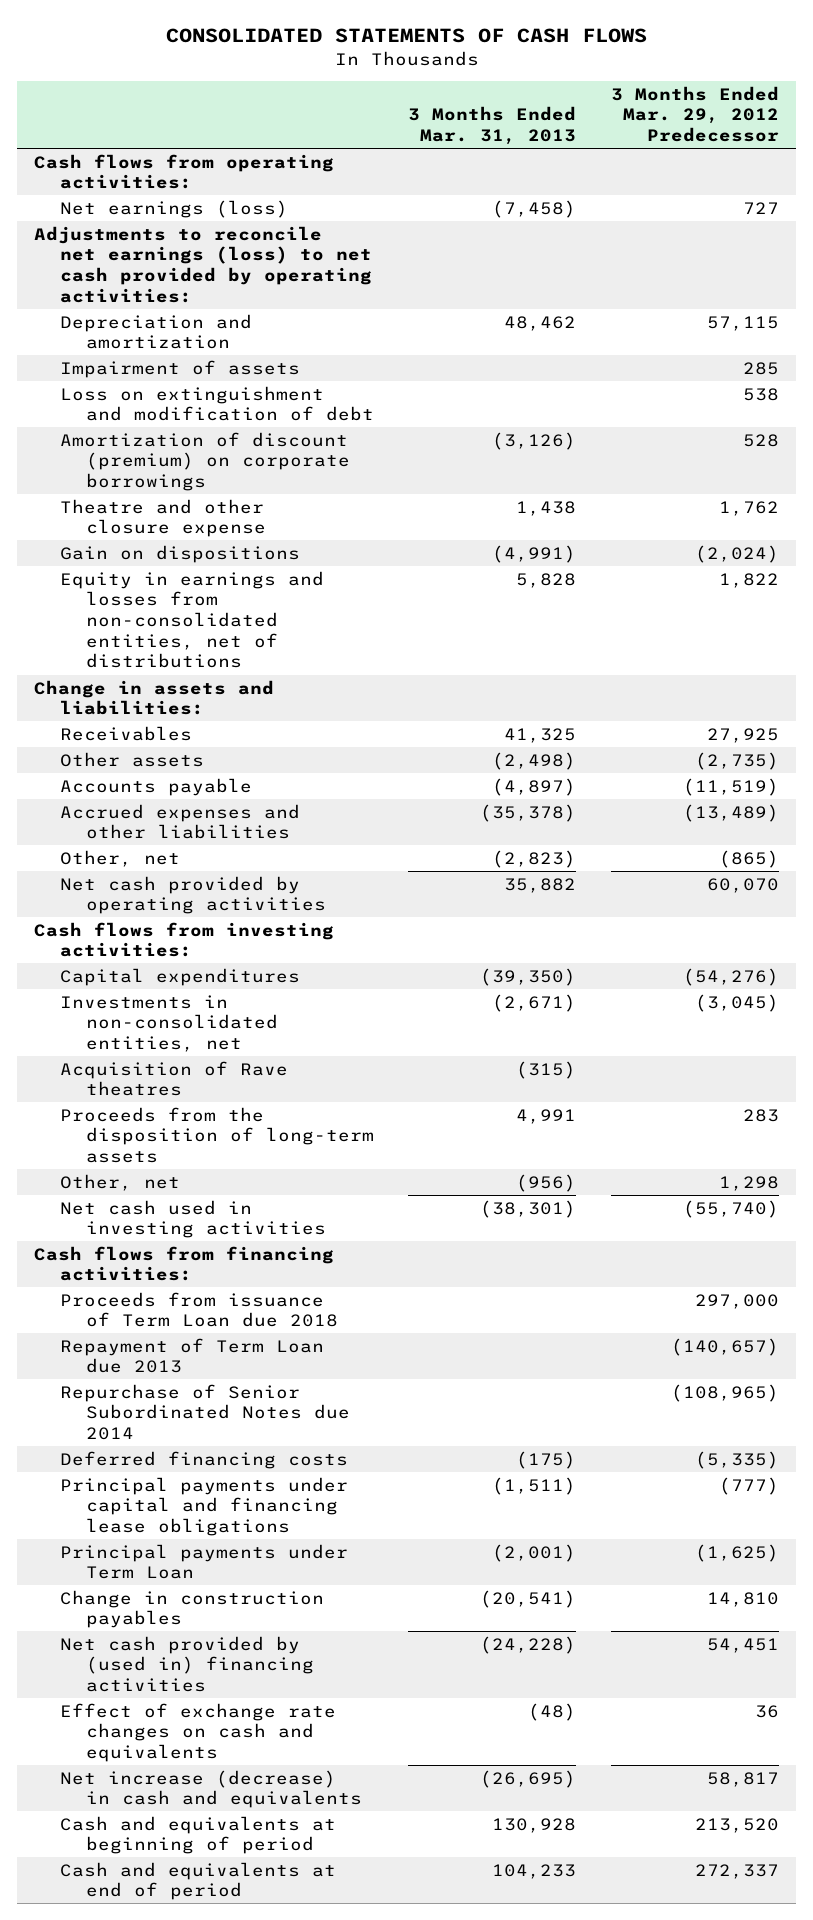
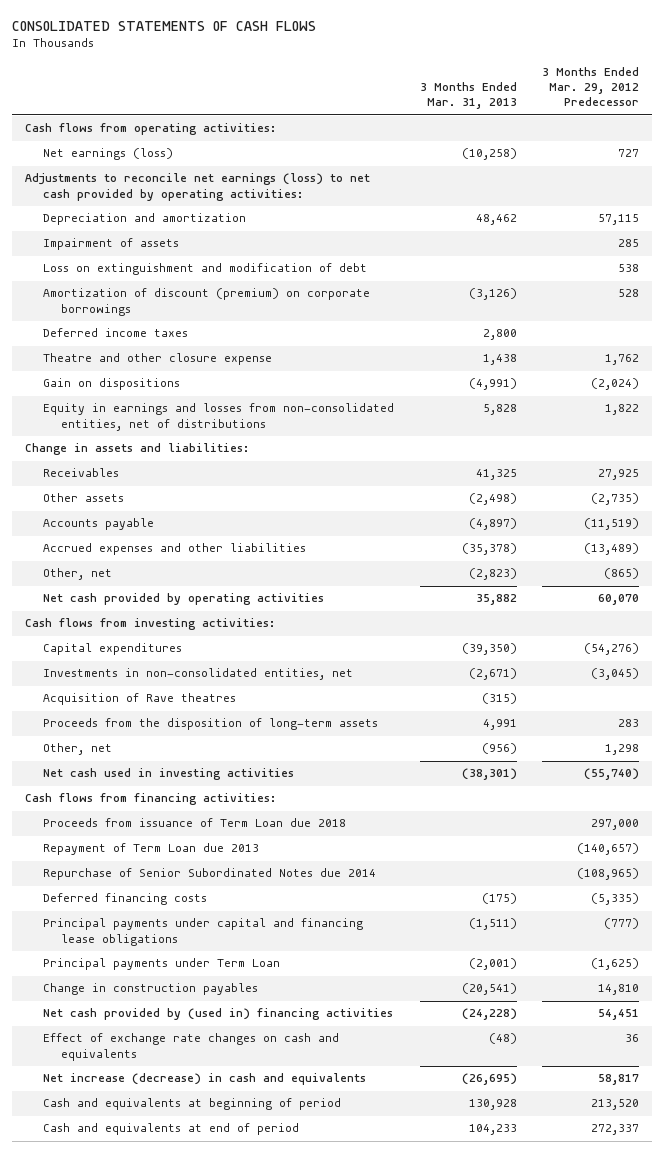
[492,199,577,218] (7,458) -> [461,148,517,161] (10,258)
none -> [43,328,189,338] Deferred income taxes

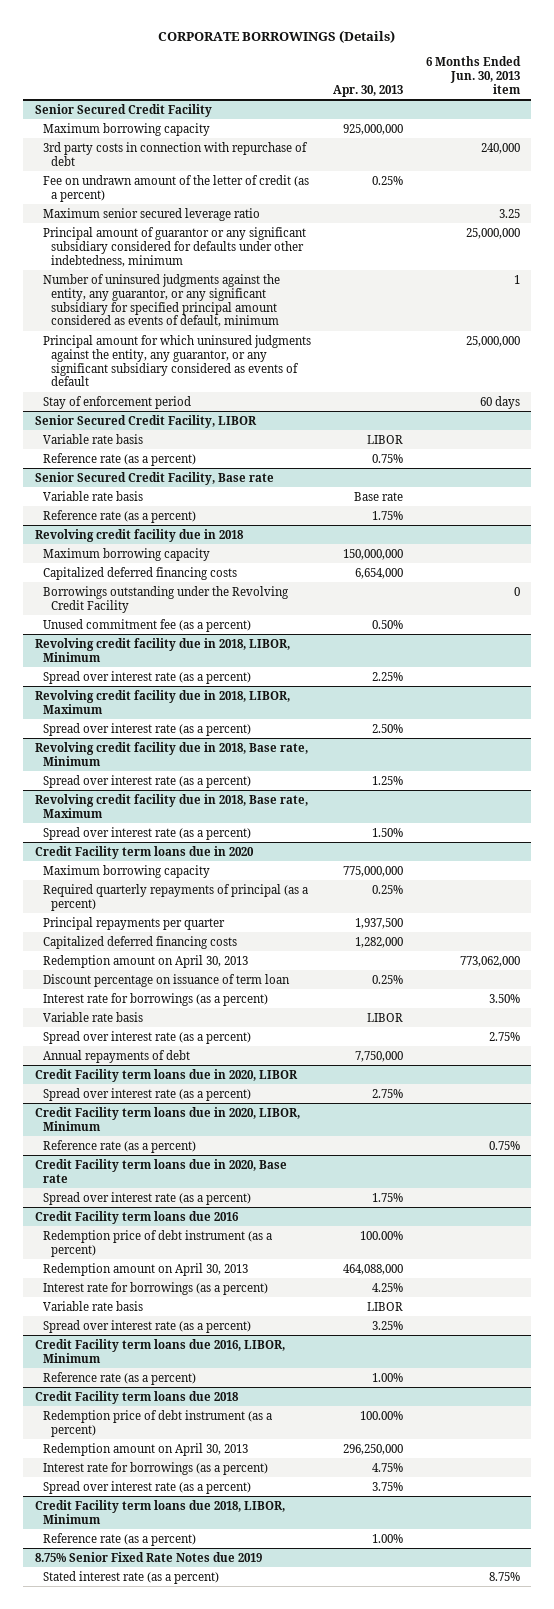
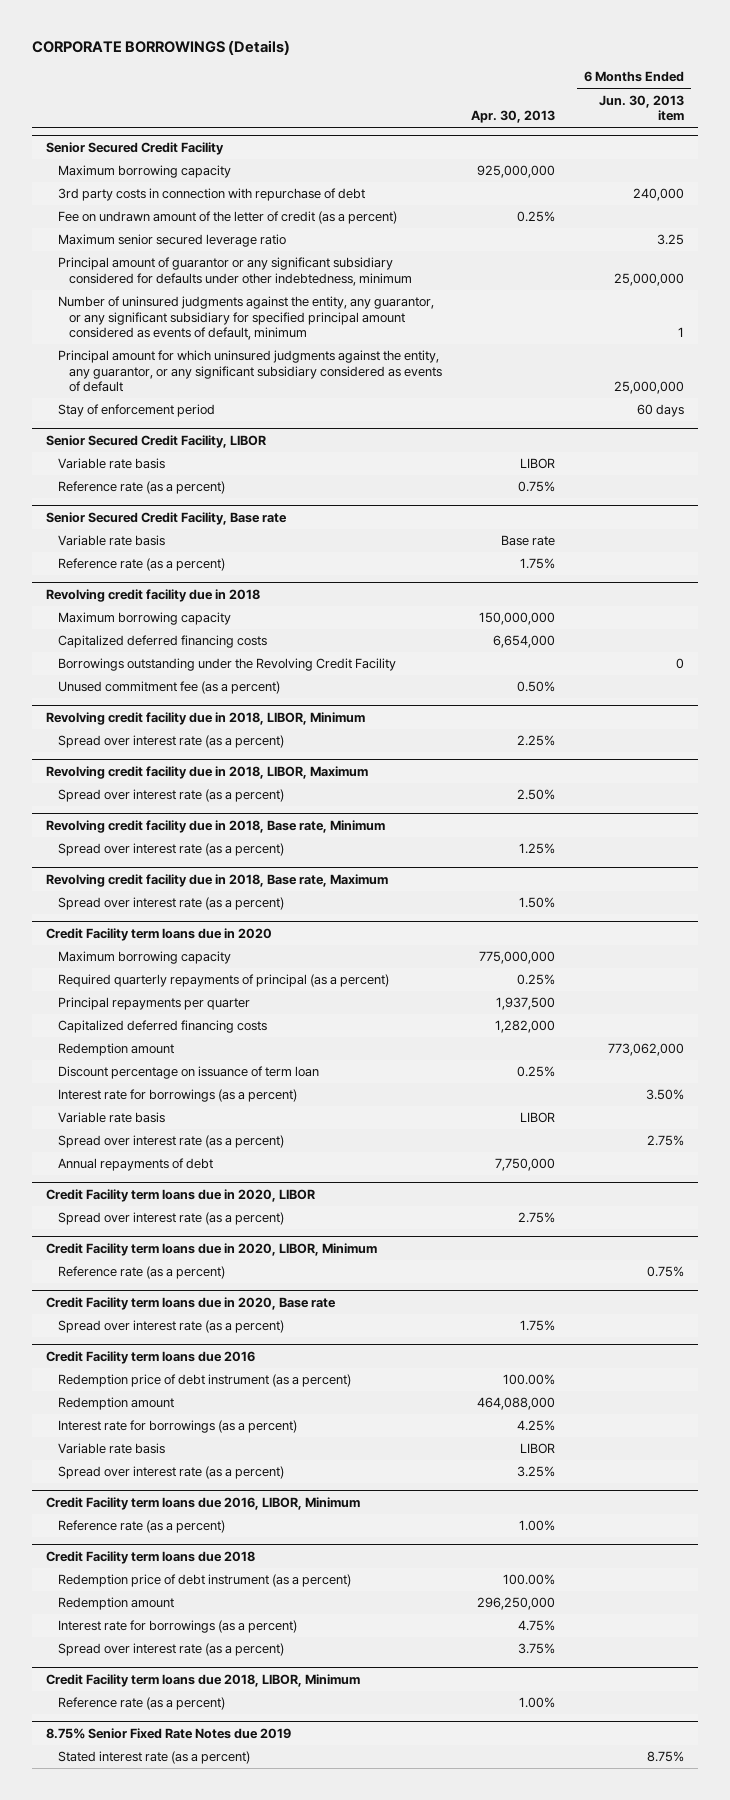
[42,954,248,968] Redemption amount on April 30, 2013 -> [57,1043,174,1057] Redemption amount
[42,1262,248,1276] Redemption amount on April 30, 2013 -> [57,1397,174,1411] Redemption amount
[42,1442,248,1456] Redemption amount on April 30, 2013 -> [57,1597,174,1611] Redemption amount

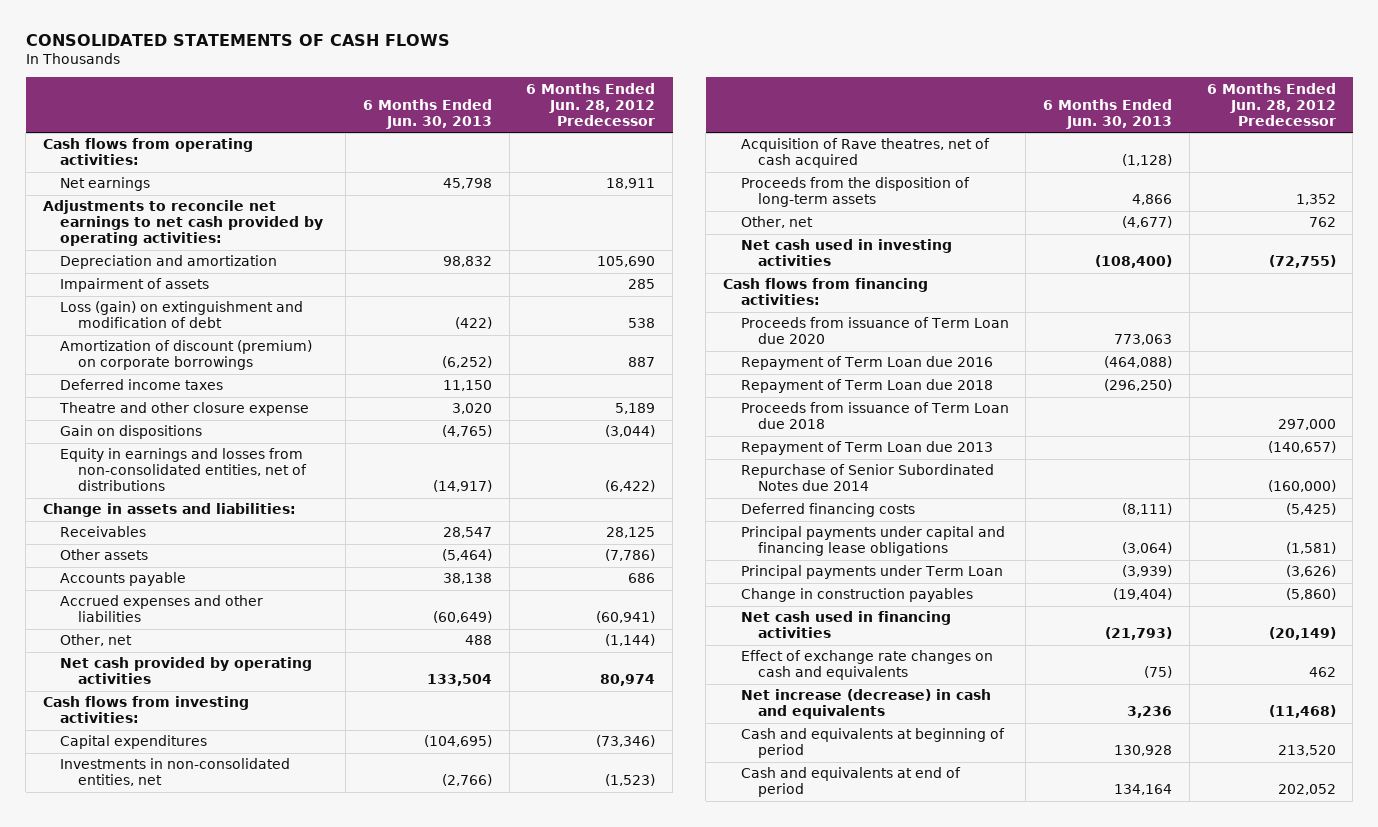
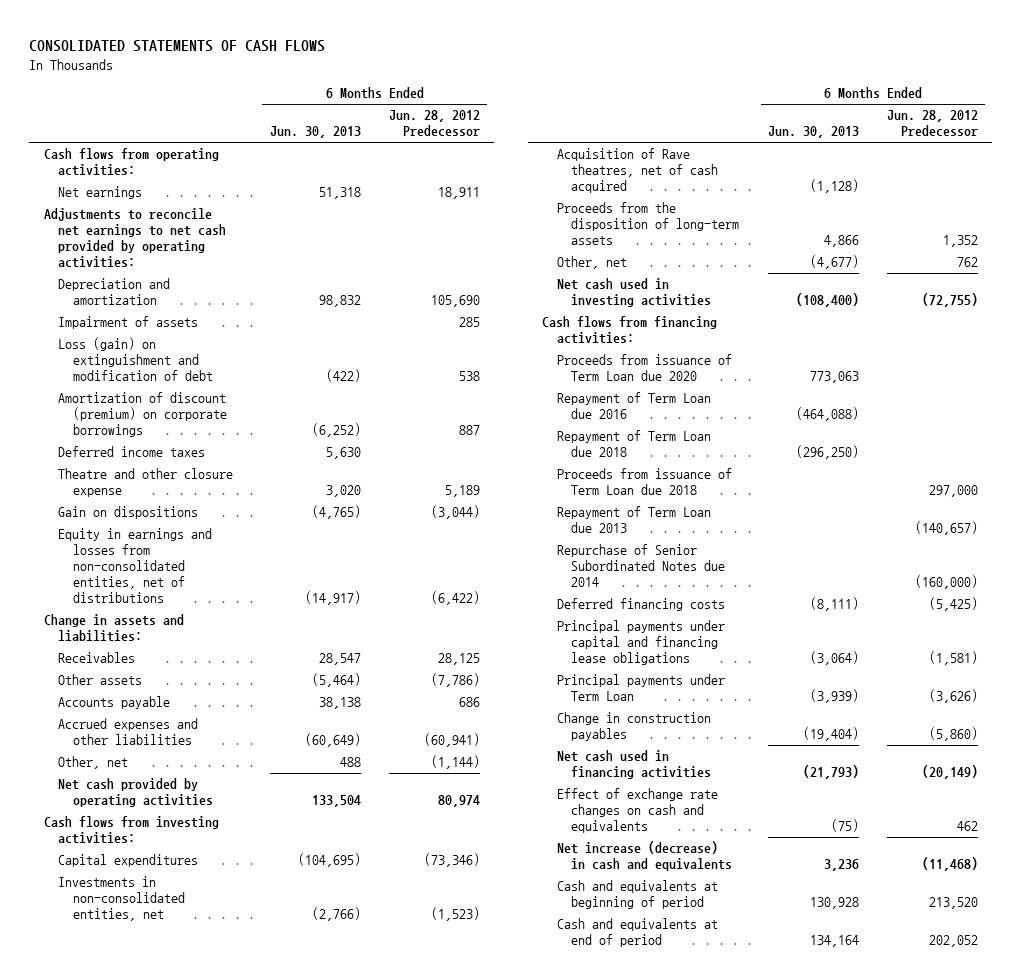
[442,178,492,190] 45,798 -> [318,187,361,200] 51,318
[442,380,492,392] 11,150 -> [325,447,361,460] 5,630

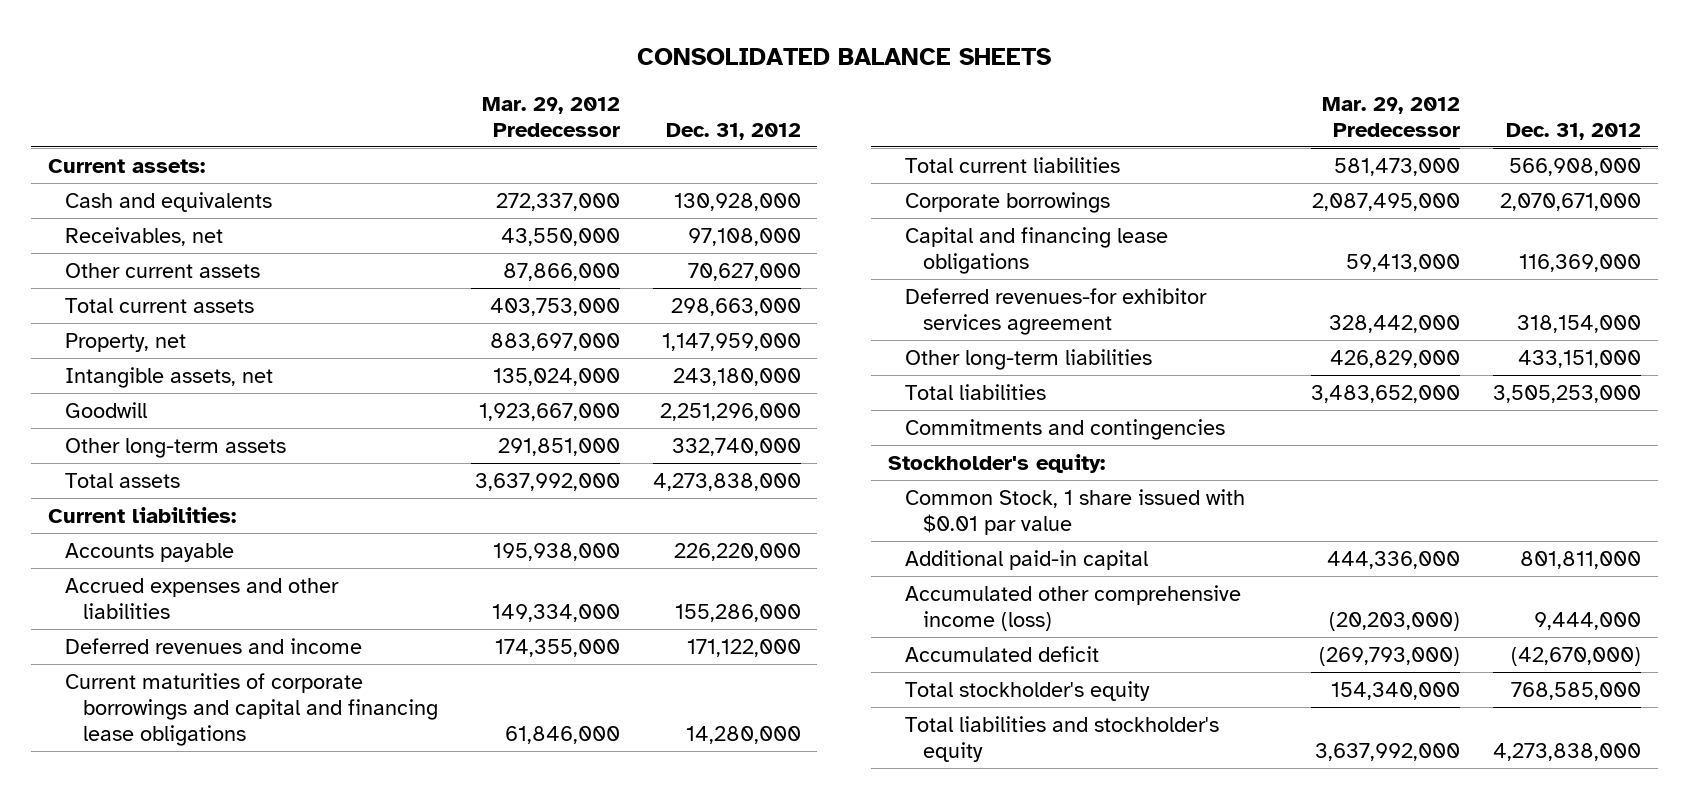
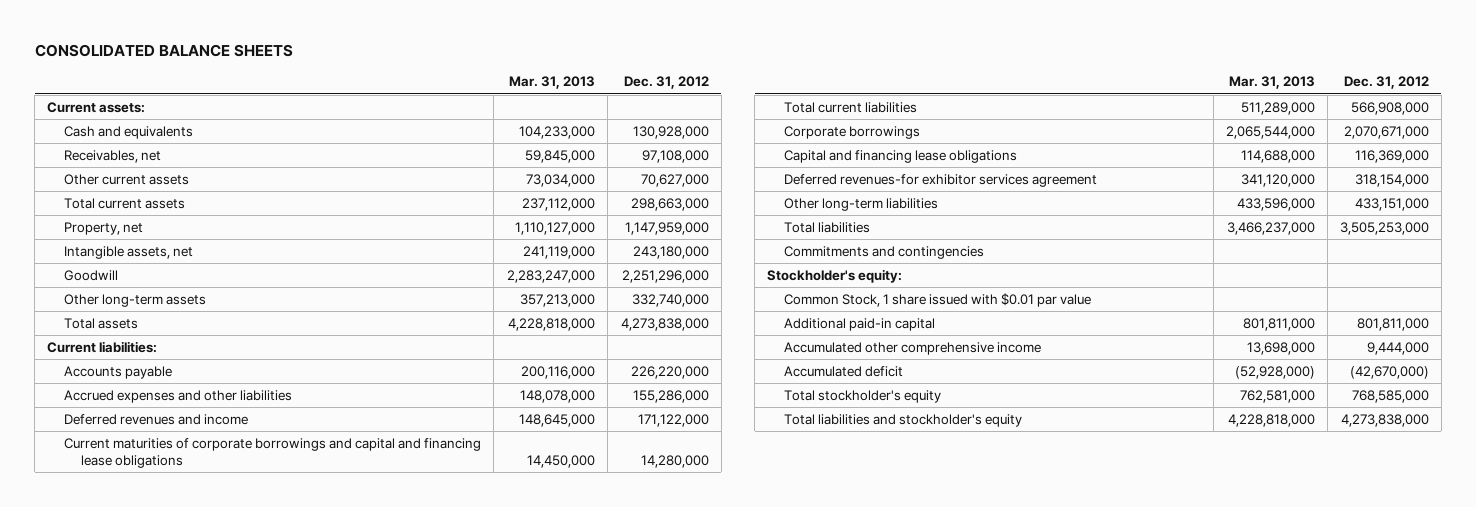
[482,96,621,137] Mar. 29, 2012 Predecessor -> none
none -> [508,76,595,90] Mar. 31, 2013
[905,584,1242,631] Accumulated other comprehensive income (loss) -> [784,342,1042,356] Accumulated other comprehensive income

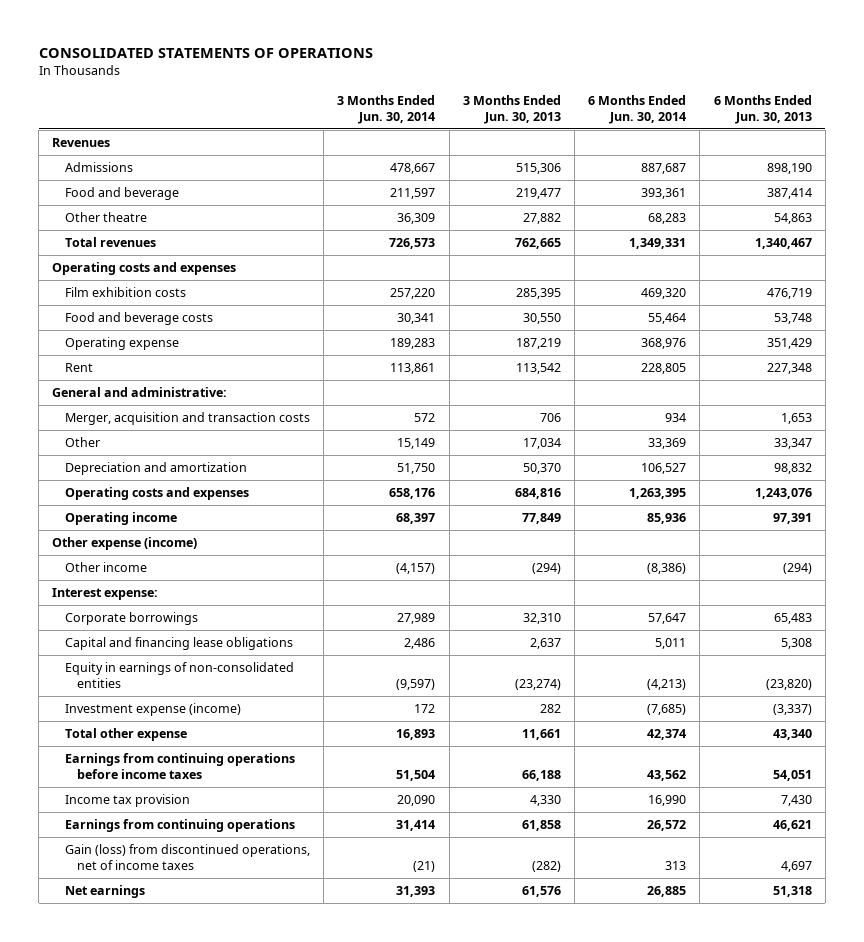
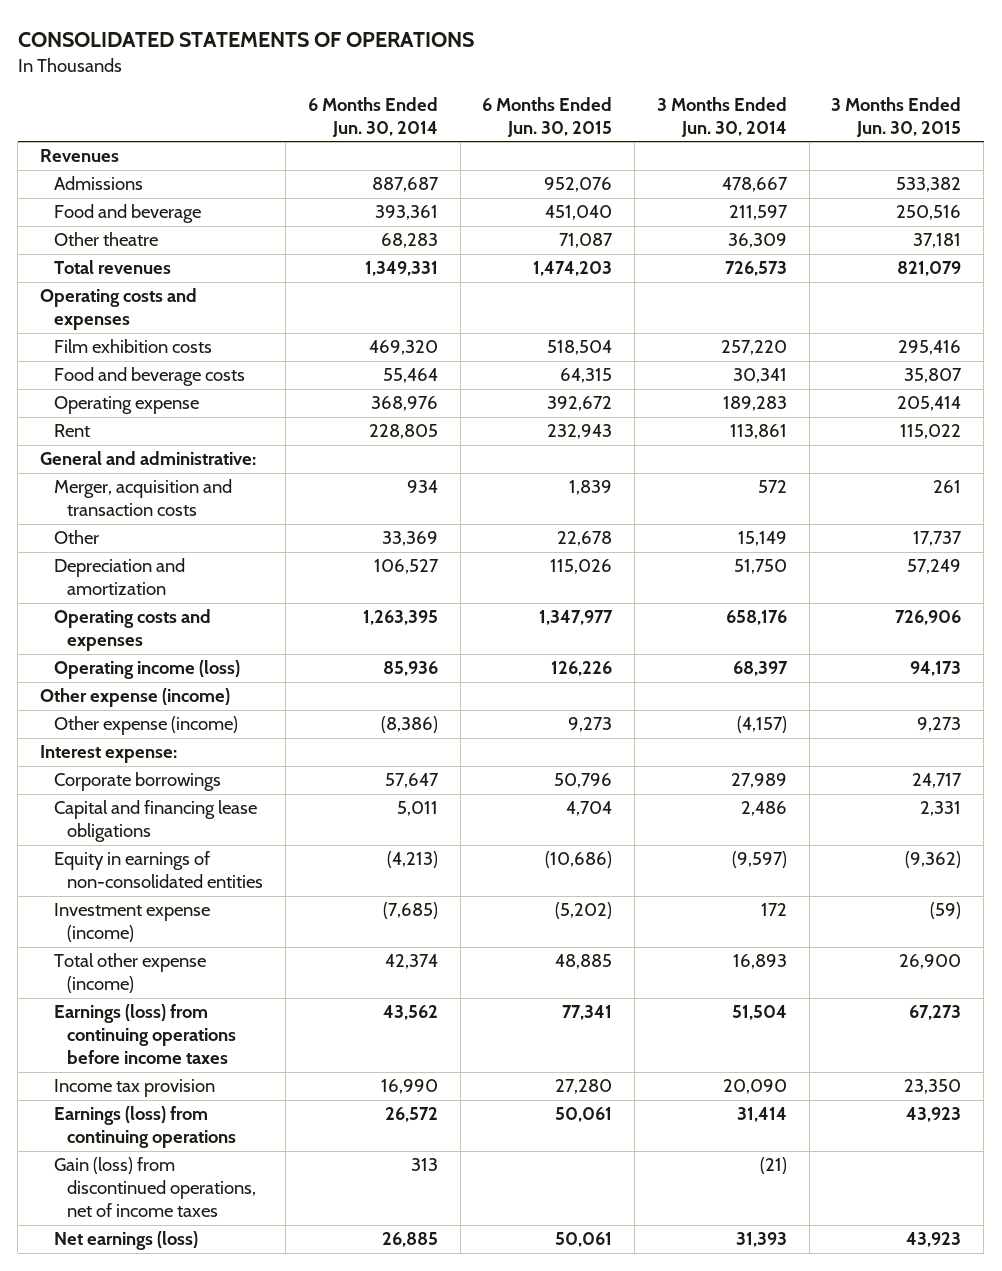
[462,95,561,124] 3 Months Ended Jun. 30, 2013 -> none
[713,95,812,124] 6 Months Ended Jun. 30, 2013 -> none
none -> [482,96,613,137] 6 Months Ended Jun. 30, 2015
none -> [831,96,962,137] 3 Months Ended Jun. 30, 2015
[64,511,177,525] Operating income -> [53,660,240,680] Operating income (loss)
[64,561,147,572] Other income -> [53,716,238,736] Other expense (income)
[64,727,187,741] Total other expense -> [53,953,206,994] Total other expense (income)
[64,752,295,779] Earnings from continuing operations before income taxes -> [53,1004,237,1065] Earnings (loss) from continuing operations before income taxes
[64,818,295,832] Earnings from continuing operations -> [53,1106,237,1149] Earnings (loss) from continuing operations
[64,884,145,898] Net earnings -> [53,1231,198,1251] Net earnings (loss)

